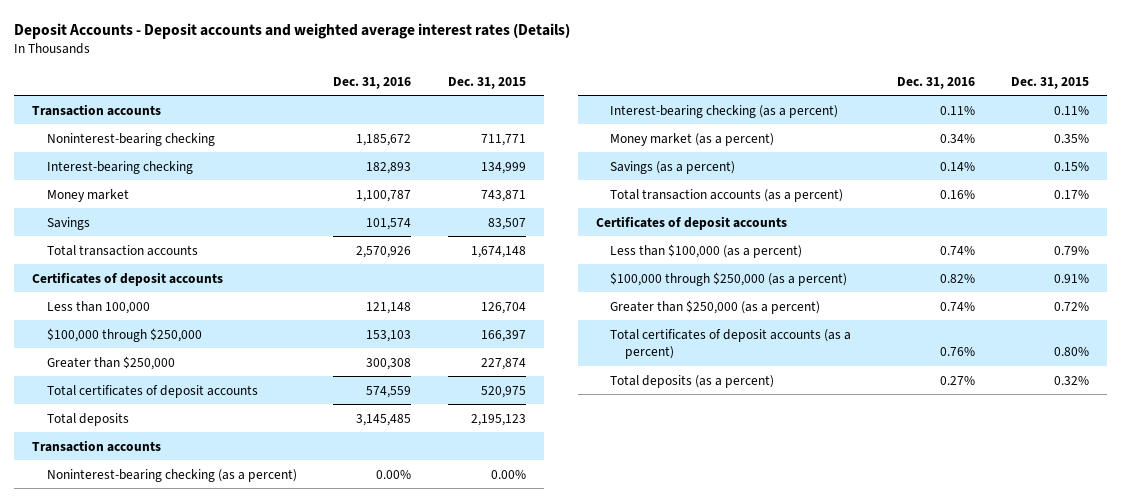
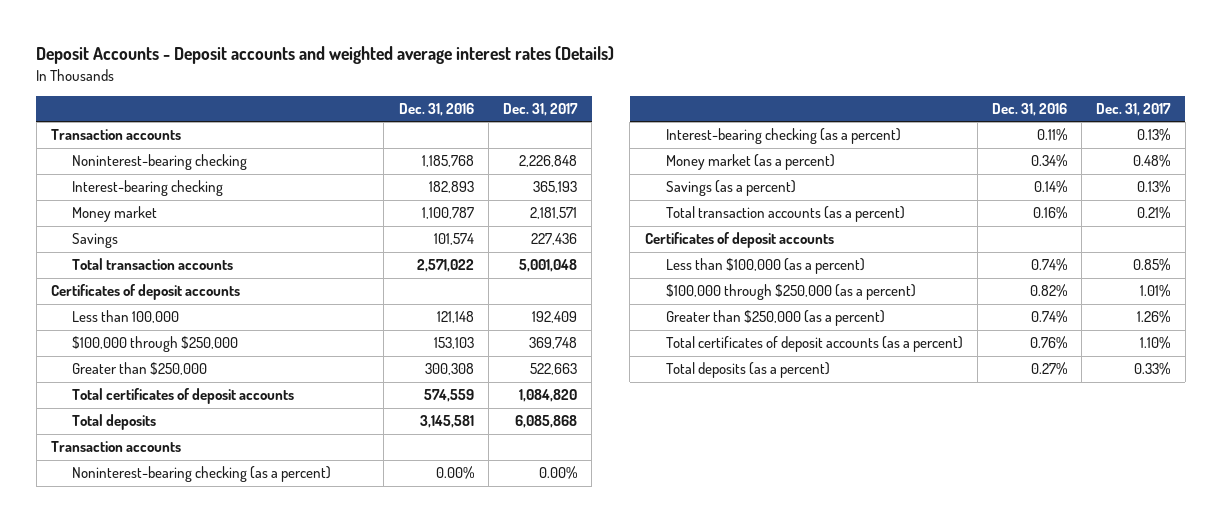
[447,76,526,89] Dec. 31, 2015 -> none
none -> [503,103,579,117] Dec. 31, 2017
[356,133,412,146] 1,185,672 -> [421,155,474,168] 1,185,768
[356,245,412,258] 2,570,926 -> [416,259,474,273] 2,571,022
[356,413,412,426] 3,145,485 -> [419,415,474,429] 3,145,581

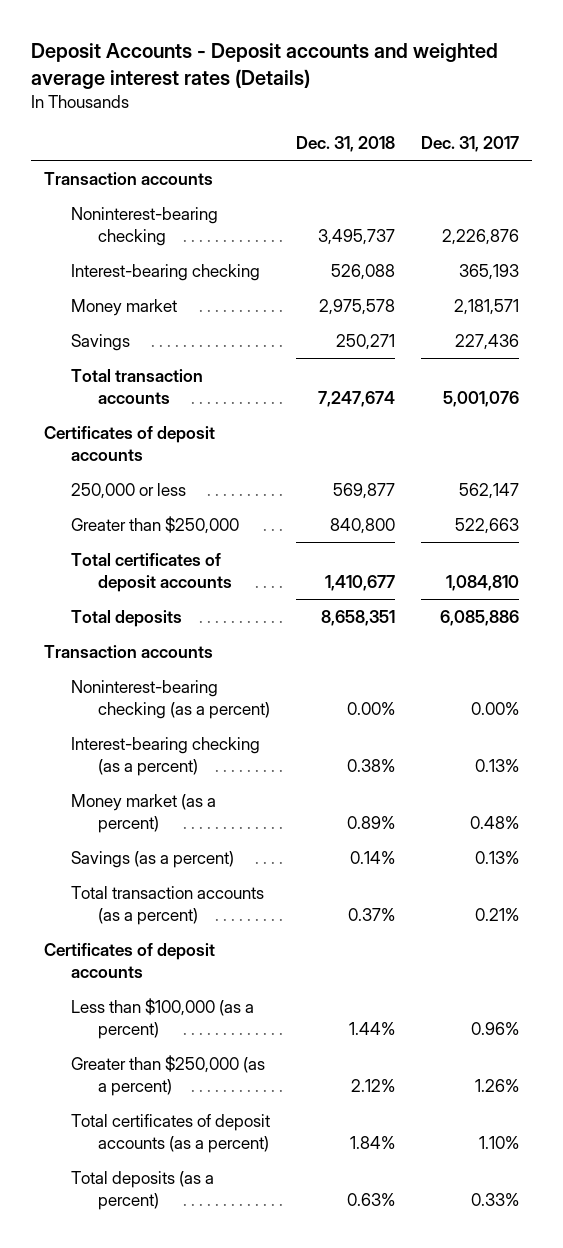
[398,103,474,117] Dec. 31, 2016 -> none
none -> [296,135,396,152] Dec. 31, 2018
[519,155,578,168] 2,226,848 -> [442,228,520,245] 2,226,876
[519,259,578,273] 5,001,048 -> [443,390,520,407] 5,001,076
[72,310,180,324] Less than 100,000 -> none
[72,336,239,353] $100,000 through $250,000 -> none
none -> [71,482,187,499] 250,000 or less
[519,389,578,403] 1,084,820 -> [446,574,520,591] 1,084,810
[515,415,578,429] 6,085,868 -> [440,609,520,626] 6,085,886
[665,284,916,301] $100,000 through $250,000 (as a percent) -> none
[1133,258,1171,272] 0.85% -> [471,1021,520,1035] 0.96%

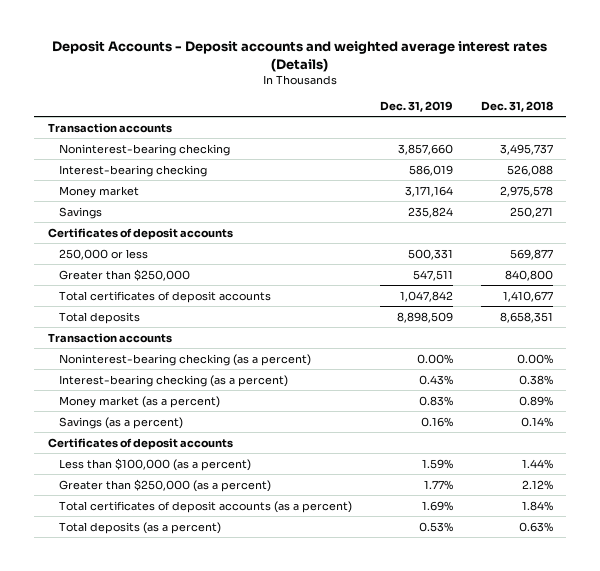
[421,135,520,152] Dec. 31, 2017 -> none
none -> [379,100,453,112] Dec. 31, 2019
[71,368,204,404] Total transaction accounts -> none
[71,885,265,925] Total transaction accounts (as a percent) -> none

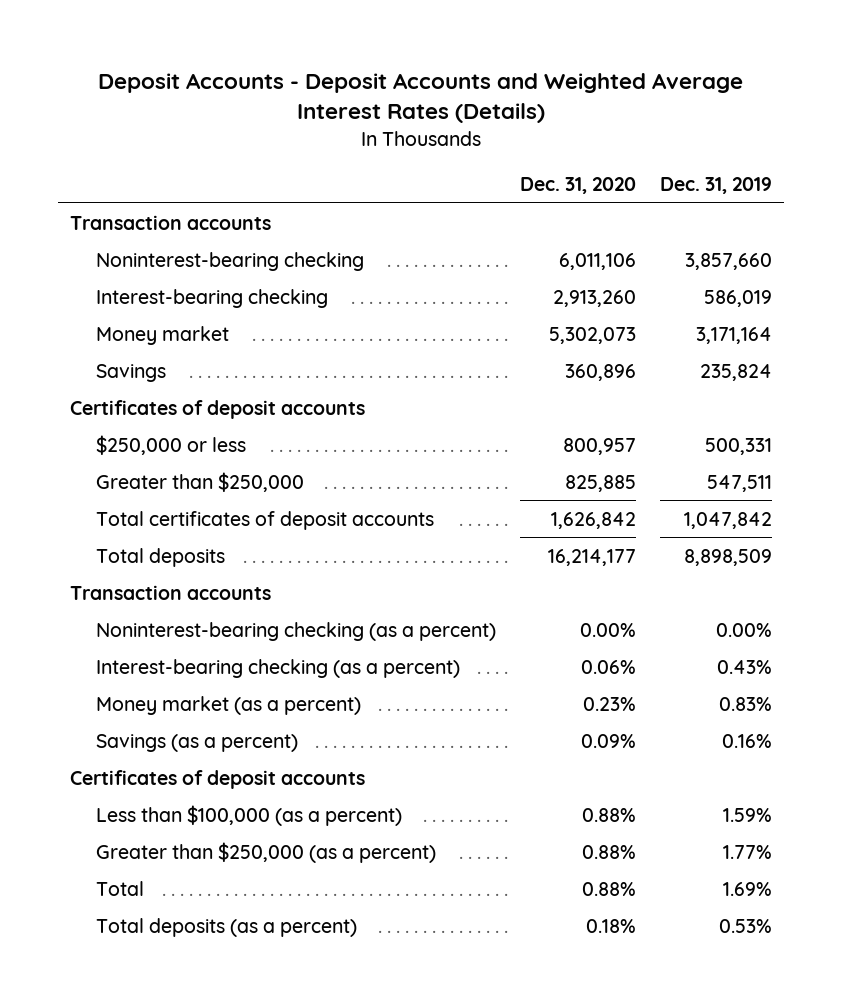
[52,41,548,72] Deposit Accounts - Deposit accounts and weighted average interest rates (Details) -> [97,72,743,124] Deposit Accounts - Deposit Accounts and Weighted Average Interest Rates (Details)
[480,100,553,112] Dec. 31, 2018 -> none
none -> [519,176,636,194] Dec. 31, 2020
[59,248,149,260] 250,000 or less -> [96,434,247,455] $250,000 or less
[59,500,353,513] Total certificates of deposit accounts (as a percent) -> [96,880,145,896] Total

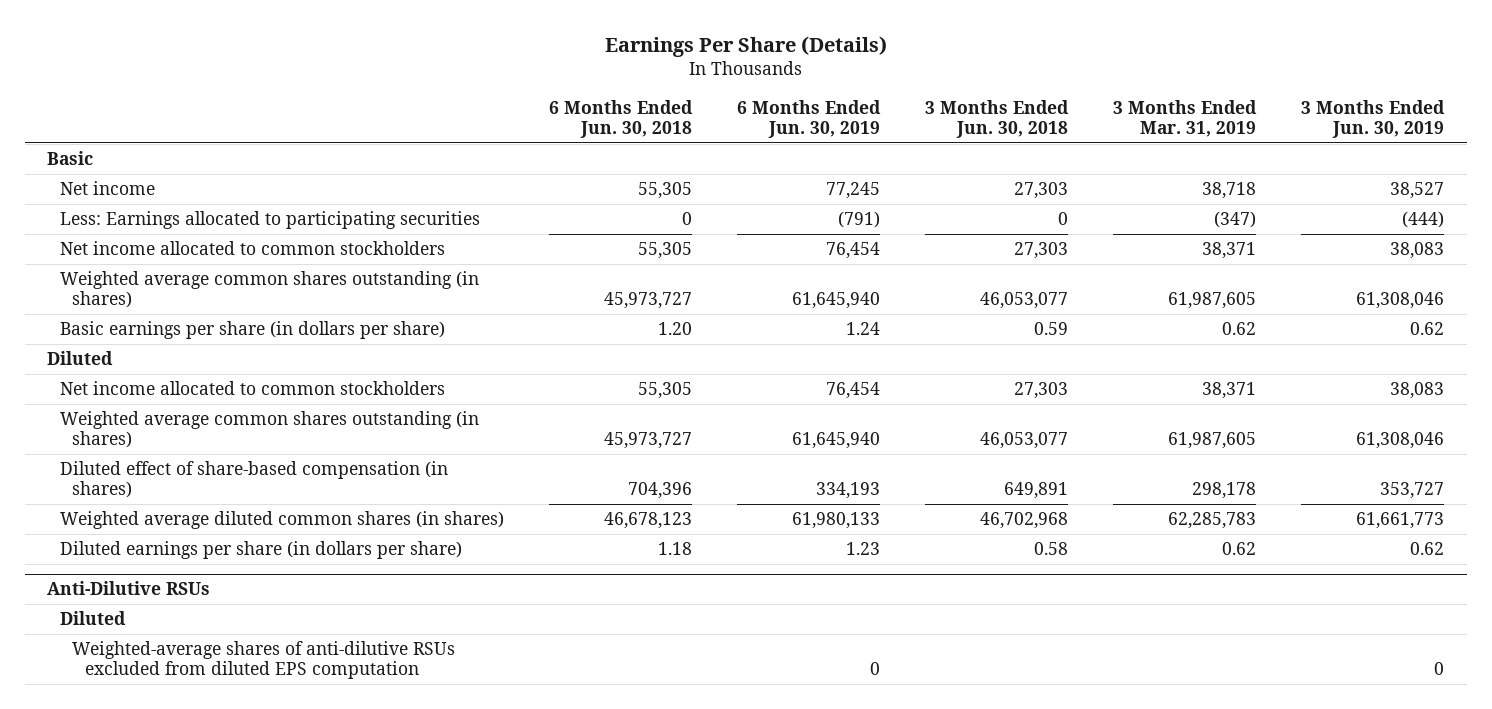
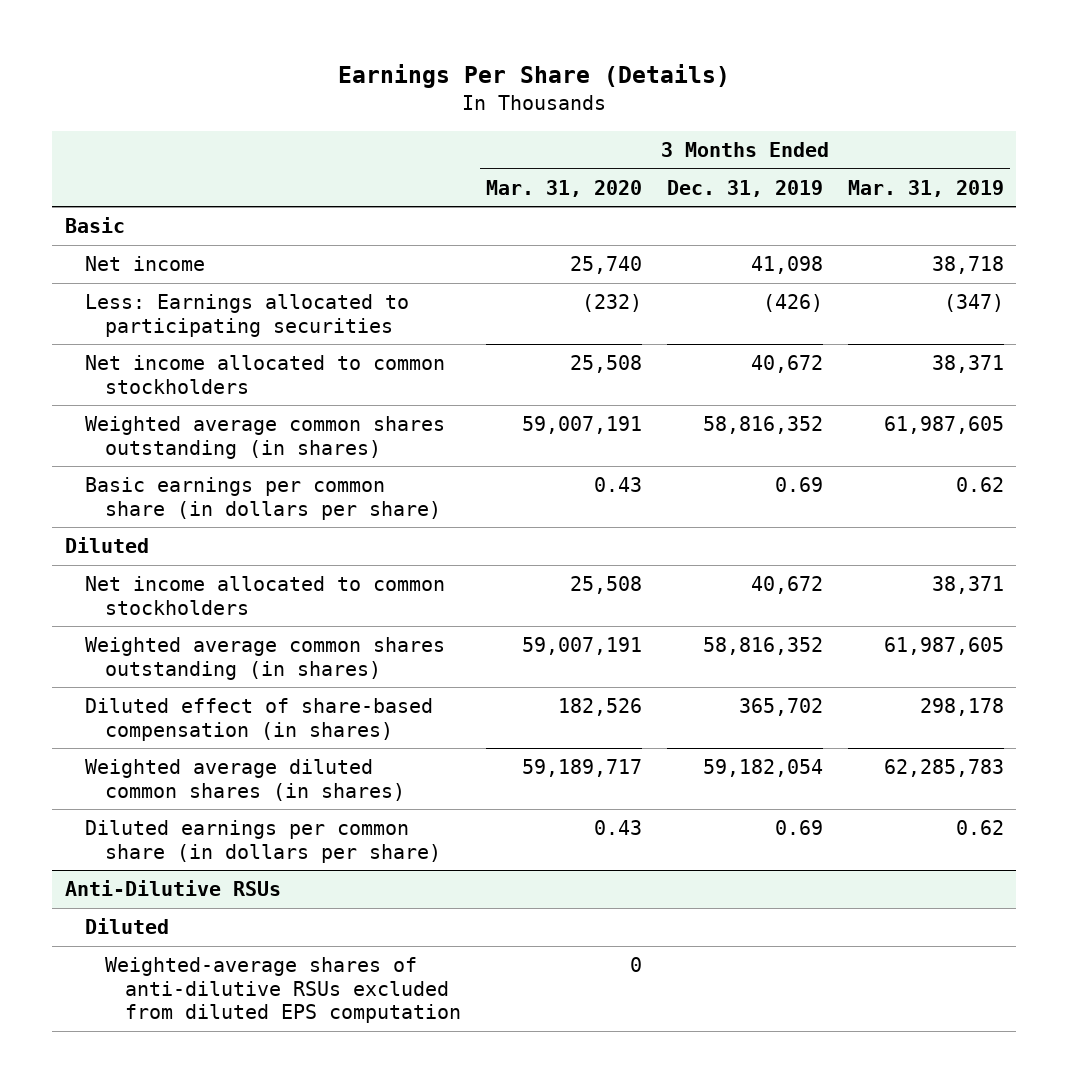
[548,99,693,138] 6 Months Ended Jun. 30, 2018 -> none
[737,99,882,138] 6 Months Ended Jun. 30, 2019 -> none
[925,99,1070,138] 3 Months Ended Jun. 30, 2018 -> none
[1301,99,1446,138] 3 Months Ended Jun. 30, 2019 -> none
none -> [485,179,642,197] Mar. 31, 2020
none -> [666,179,823,197] Dec. 31, 2019
[59,321,445,340] Basic earnings per share (in dollars per share) -> [84,477,441,520] Basic earnings per common share (in dollars per share)
[59,541,462,560] Diluted earnings per share (in dollars per share) -> [84,820,441,863] Diluted earnings per common share (in dollars per share)

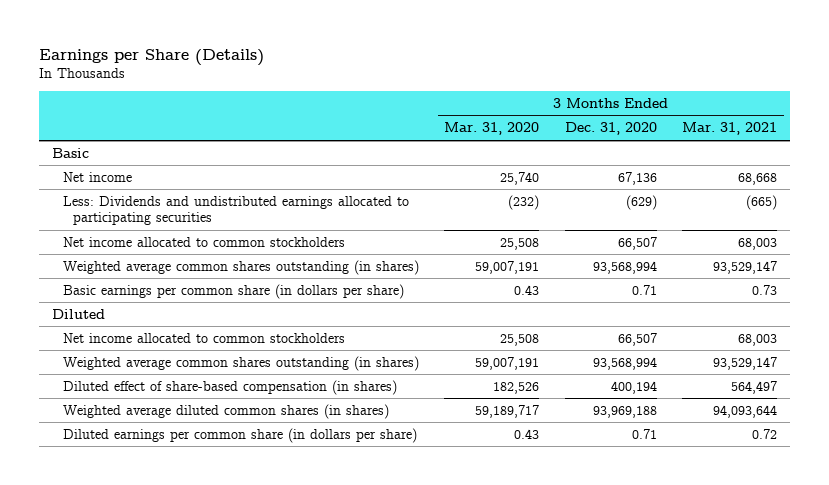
[338,64,731,89] Earnings Per Share (Details) -> [39,49,265,67] Earnings per Share (Details)
[666,179,823,197] Dec. 31, 2019 -> none
[847,179,1004,197] Mar. 31, 2019 -> none
none -> [564,122,657,136] Dec. 31, 2020
none -> [682,122,778,136] Mar. 31, 2021
[84,294,409,337] Less: Earnings allocated to participating securities -> [62,195,409,226] Less: Dividends and undistributed earnings allocated to participating securities
[64,880,281,897] Anti-Dilutive RSUs -> none
[84,918,169,935] Diluted -> none
[104,957,461,1024] Weighted-average shares of anti-dilutive RSUs excluded from diluted EPS computation -> none

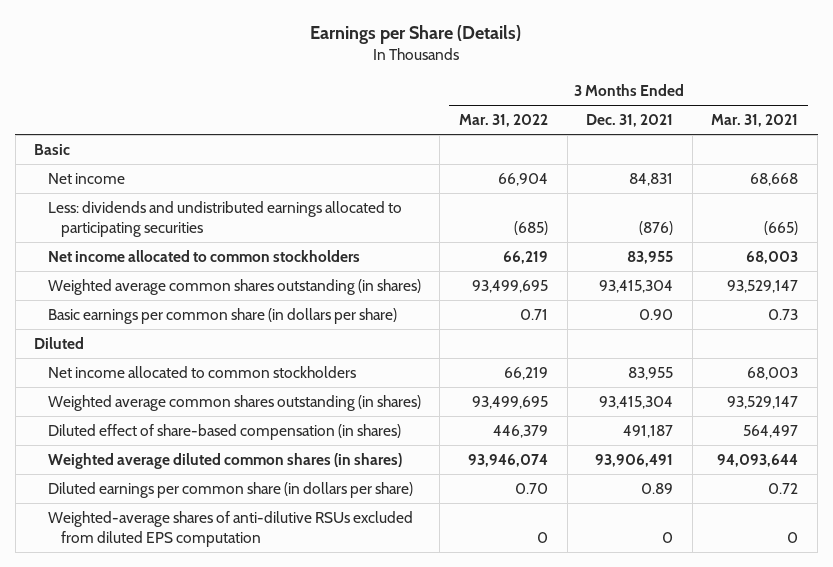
[444,122,540,136] Mar. 31, 2020 -> none
[564,122,657,136] Dec. 31, 2020 -> none
none -> [459,114,549,128] Mar. 31, 2022
none -> [586,114,674,128] Dec. 31, 2021
[62,195,409,226] Less: Dividends and undistributed earnings allocated to participating securities -> [47,200,402,237] Less: dividends and undistributed earnings allocated to participating securities
none -> [47,510,413,547] Weighted-average shares of anti-dilutive RSUs excluded from diluted EPS computation

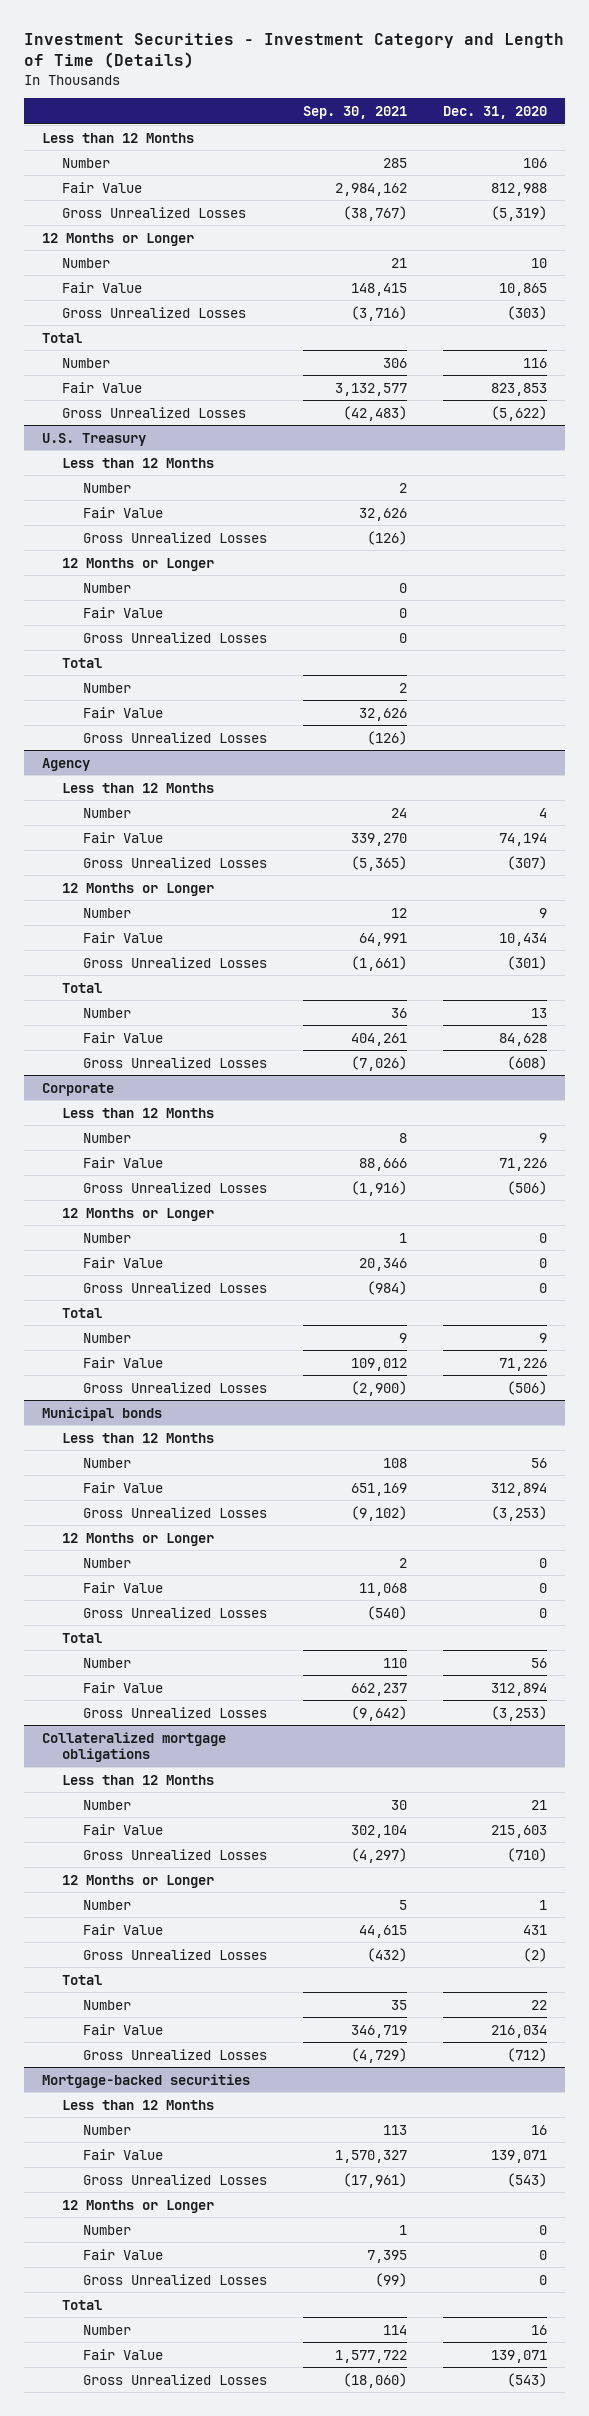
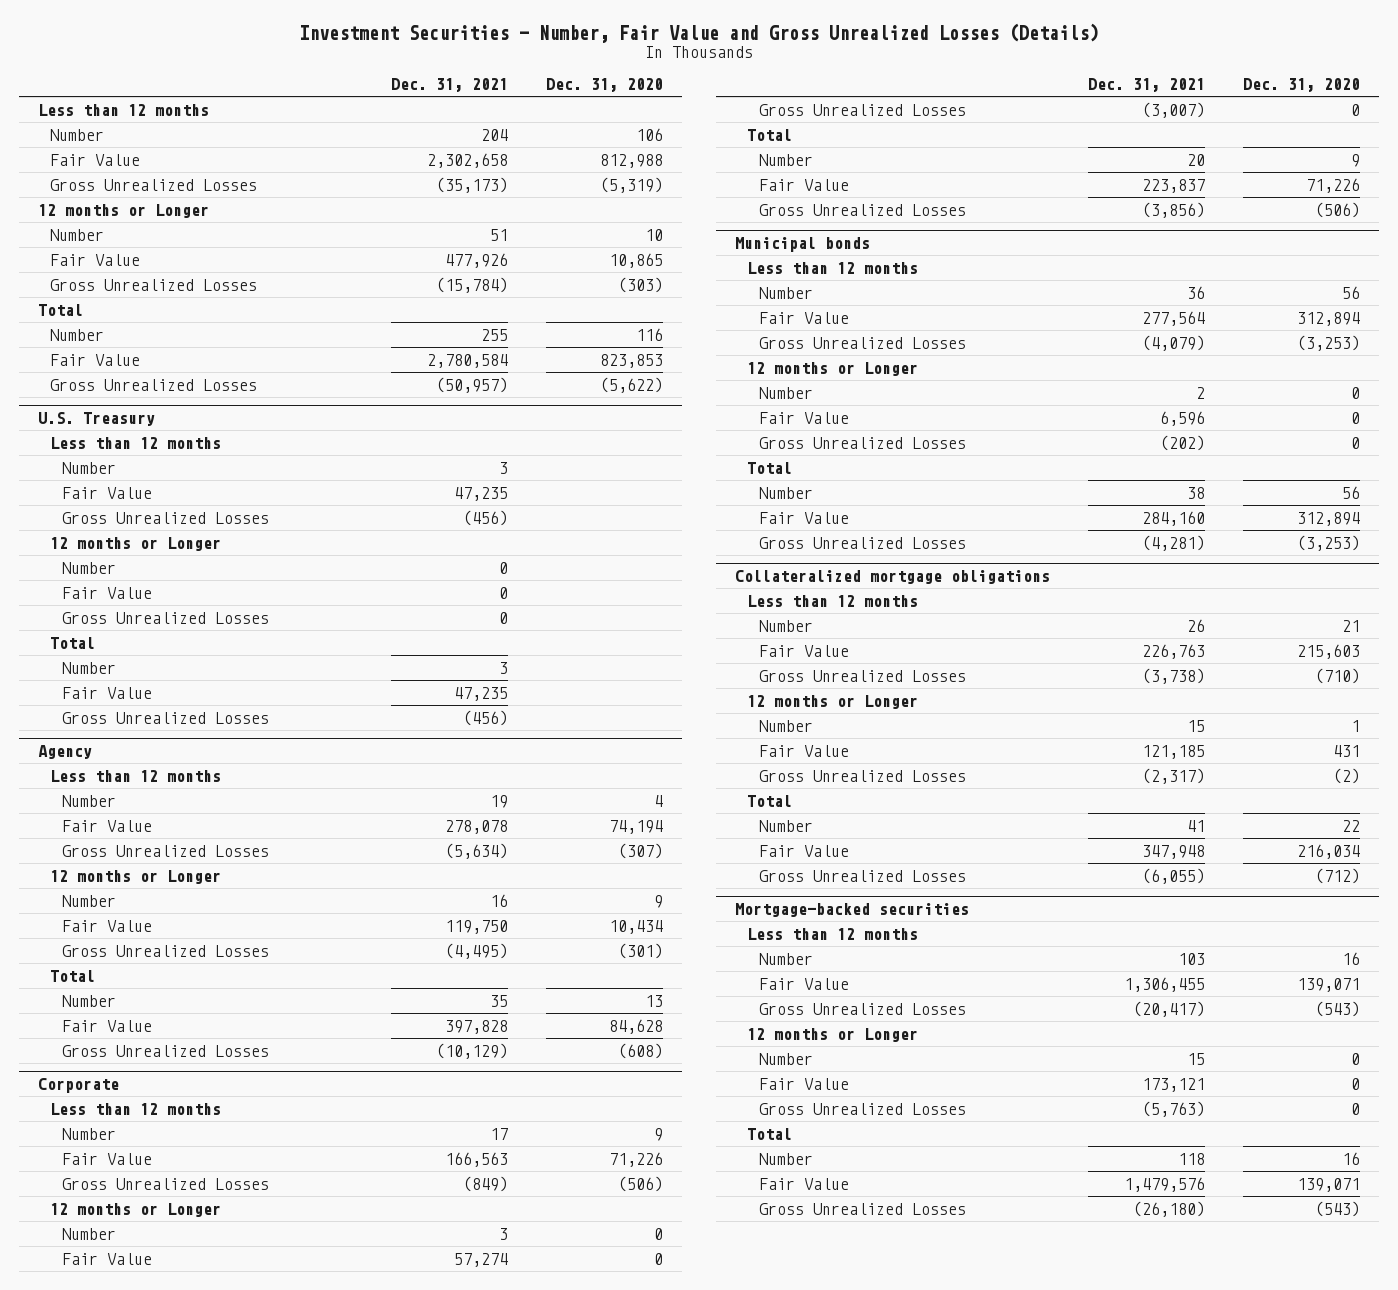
[23,32,564,69] Investment Securities - Investment Category and Length of Time (Details) -> [299,22,1100,43] Investment Securities - Number, Fair Value and Gross Unrealized Losses (Details)
[303,105,408,119] Sep. 30, 2021 -> none
none -> [391,77,509,92] Dec. 31, 2021
[41,132,194,143] Less than 12 Months -> [38,103,210,116] Less than 12 months
[41,232,194,246] 12 Months or Longer -> [38,203,210,218] 12 months or Longer
[62,457,215,468] Less than 12 Months -> [50,436,222,449] Less than 12 months
[62,557,215,571] 12 Months or Longer -> [50,536,222,551] 12 months or Longer
[62,782,215,793] Less than 12 Months -> [50,769,222,782] Less than 12 months
[62,882,215,896] 12 Months or Longer -> [50,869,222,884] 12 months or Longer
[62,1107,215,1118] Less than 12 Months -> [50,1102,222,1115] Less than 12 months
[62,1207,215,1221] 12 Months or Longer -> [50,1202,222,1217] 12 months or Longer
[62,1432,215,1443] Less than 12 Months -> [746,261,918,274] Less than 12 months
[62,1532,215,1546] 12 Months or Longer -> [746,361,918,376] 12 months or Longer
[62,1774,215,1785] Less than 12 Months -> [746,594,918,607] Less than 12 months
[62,1874,215,1888] 12 Months or Longer -> [746,694,918,709] 12 months or Longer
[62,2099,215,2110] Less than 12 Months -> [746,927,918,940] Less than 12 months
[62,2199,215,2213] 12 Months or Longer -> [746,1027,918,1042] 12 months or Longer

